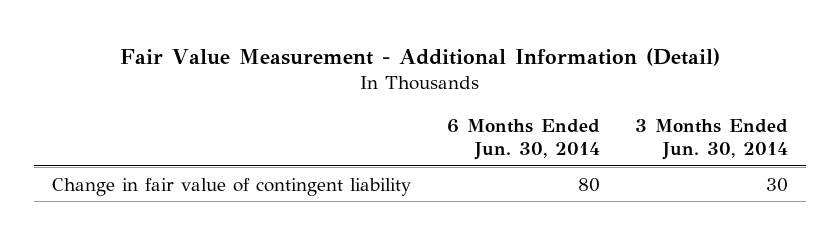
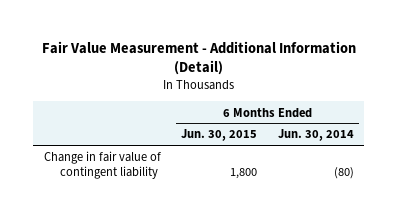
[635,118,789,160] 3 Months Ended Jun. 30, 2014 -> none
none -> [181,129,258,142] Jun. 30, 2015
[577,177,600,192] 80 -> [333,167,354,180] (80)

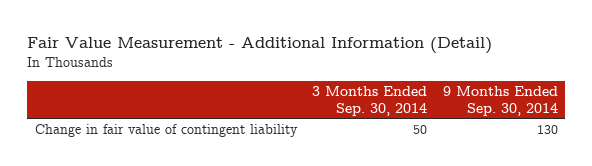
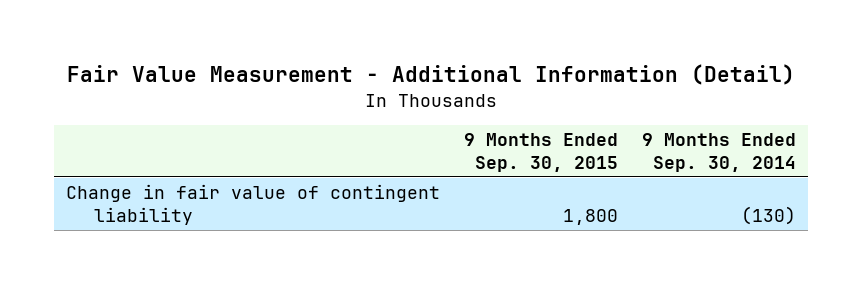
[312,85,428,116] 3 Months Ended Sep. 30, 2014 -> none
none -> [464,133,619,173] 9 Months Ended Sep. 30, 2015
[536,124,558,134] 130 -> [741,206,797,226] (130)

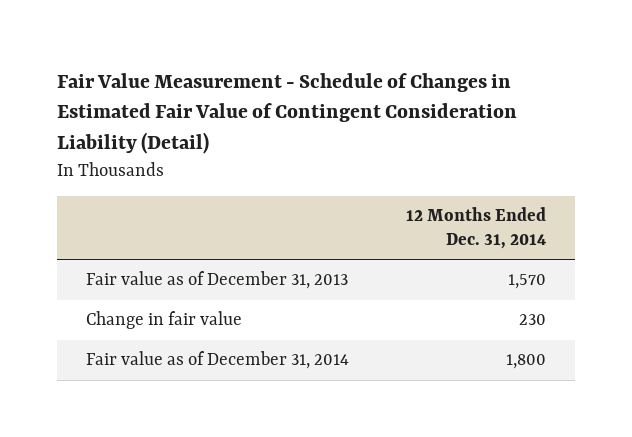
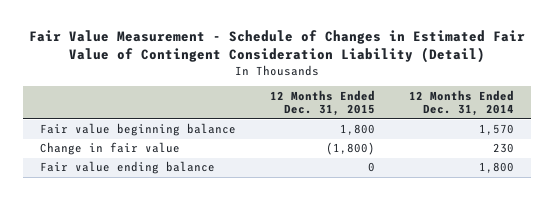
none -> [270,89,376,117] 12 Months Ended Dec. 31, 2015
[85,271,348,290] Fair value as of December 31, 2013 -> [40,123,237,137] Fair value beginning balance
[85,351,349,370] Fair value as of December 31, 2014 -> [40,161,216,175] Fair value ending balance

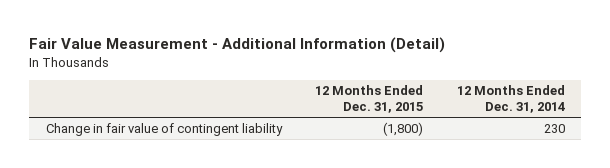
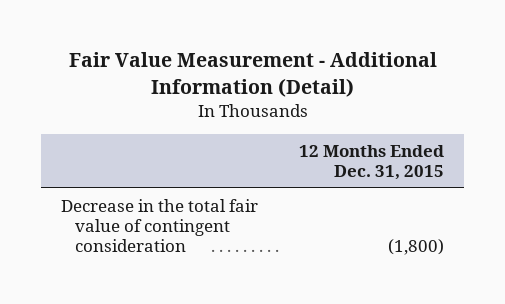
[456,84,565,114] 12 Months Ended Dec. 31, 2014 -> none
[45,123,283,137] Change in fair value of contingent liability -> [61,198,259,253] Decrease in the total fair value of contingent consideration

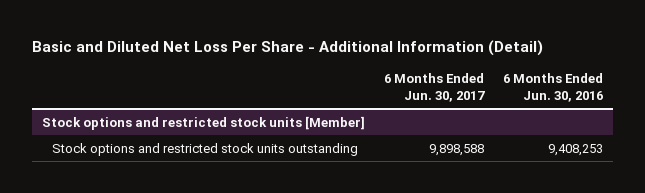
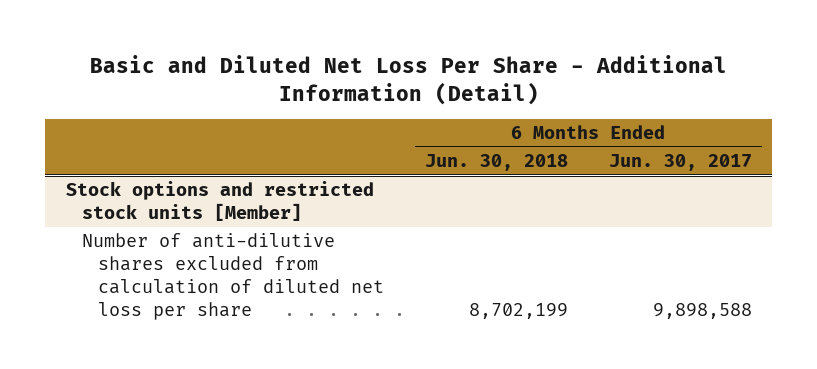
[503,72,604,102] 6 Months Ended Jun. 30, 2016 -> none
none -> [425,153,569,171] Jun. 30, 2018
[52,142,359,156] Stock options and restricted stock units outstanding -> [82,233,385,321] Number of anti-dilutive shares excluded from calculation of diluted net loss per share

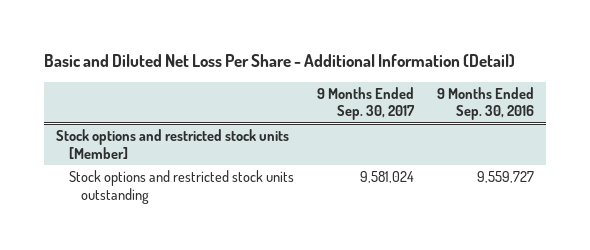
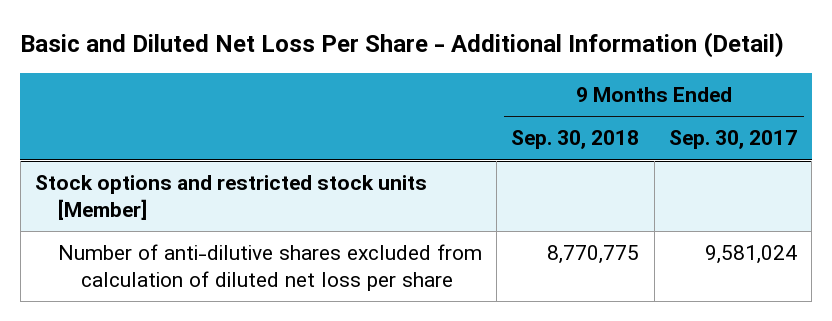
[437,86,535,121] 9 Months Ended Sep. 30, 2016 -> none
none -> [511,130,640,150] Sep. 30, 2018
[68,169,294,204] Stock options and restricted stock units outstanding -> [57,243,482,292] Number of anti-dilutive shares excluded from calculation of diluted net loss per share

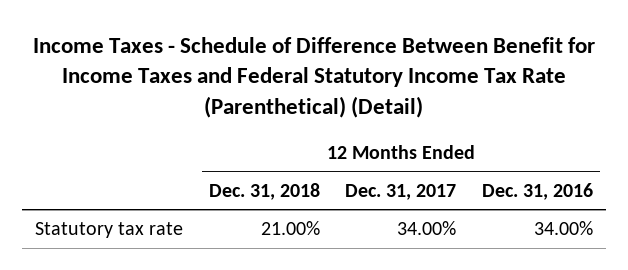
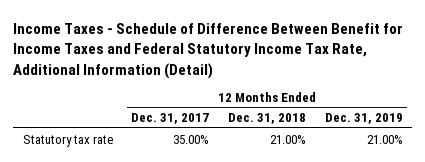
[33,36,596,118] Income Taxes - Schedule of Difference Between Benefit for Income Taxes and Federal Statutory Income Tax Rate (Parenthetical) (Detail) -> [13,22,404,79] Income Taxes - Schedule of Difference Between Benefit for Income Taxes and Federal Statutory Income Tax Rate, Additional Information (Detail)
[482,182,594,200] Dec. 31, 2016 -> none
none -> [324,113,403,125] Dec. 31, 2019
[397,221,457,236] 34.00% -> [173,134,210,144] 35.00%

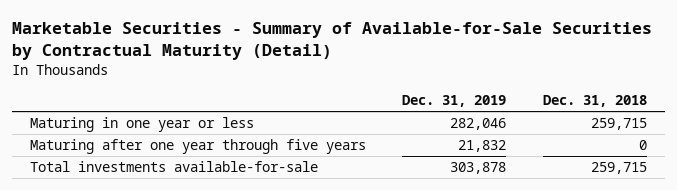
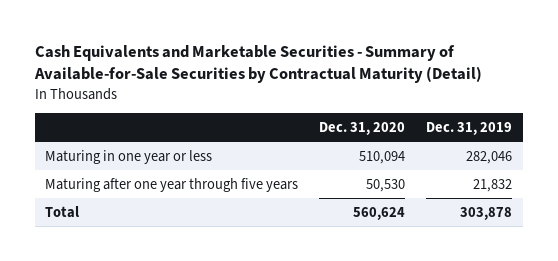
[11,21,652,60] Marketable Securities - Summary of Available-for-Sale Securities by Contractual Maturity (Detail) -> [33,44,482,84] Cash Equivalents and Marketable Securities - Summary of Available-for-Sale Securities by Contractual Maturity (Detail)
[542,95,647,108] Dec. 31, 2018 -> none
none -> [319,121,406,135] Dec. 31, 2020
[29,161,318,173] Total investments available-for-sale -> [45,205,80,218] Total

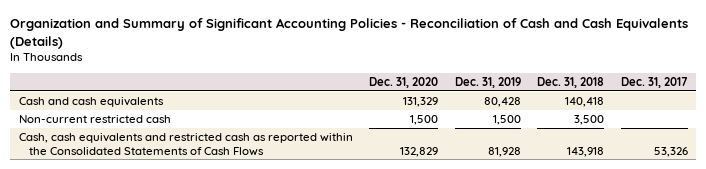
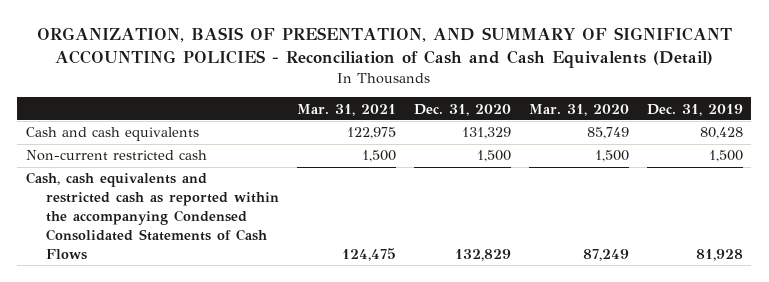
[10,18,689,49] Organization and Summary of Significant Accounting Policies - Reconciliation of Cash and Cash Equivalents (Details) -> [37,26,733,68] ORGANIZATION, BASIS OF PRESENTATION, AND SUMMARY OF SIGNIFICANT ACCOUNTING POLICIES - Reconciliation of Cash and Cash Equivalents (Detail)
[537,76,605,88] Dec. 31, 2018 -> none
[620,76,688,88] Dec. 31, 2017 -> none
none -> [297,103,397,116] Mar. 31, 2021
none -> [528,103,629,116] Mar. 31, 2020
[18,132,353,156] Cash, cash equivalents and restricted cash as reported within the Consolidated Statements of Cash Flows -> [26,172,280,260] Cash, cash equivalents and restricted cash as reported within the accompanying Condensed Consolidated Statements of Cash Flows

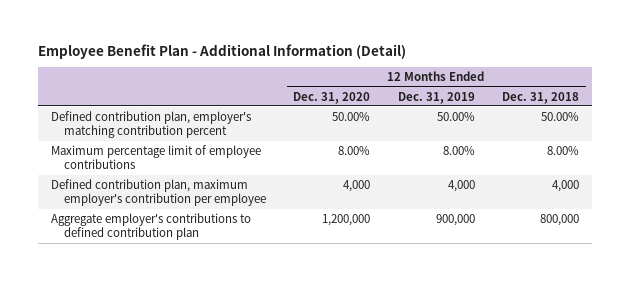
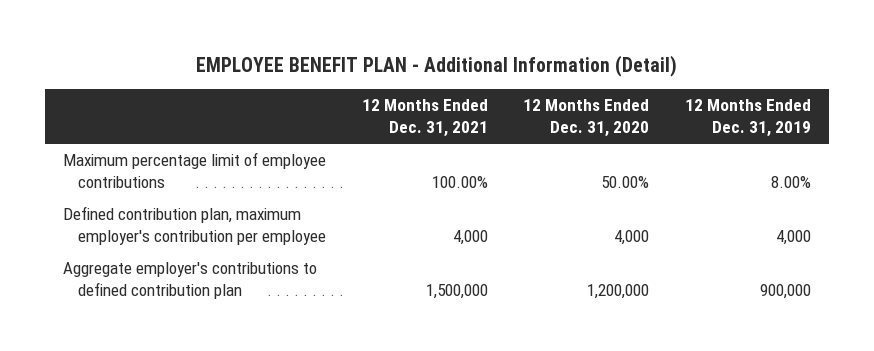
[37,43,406,59] Employee Benefit Plan - Additional Information (Detail) -> [195,54,677,77] EMPLOYEE BENEFIT PLAN - Additional Information (Detail)
[501,91,579,104] Dec. 31, 2018 -> none
none -> [361,99,488,137] 12 Months Ended Dec. 31, 2021
[51,110,252,139] Defined contribution plan, employer's matching contribution percent -> none
[338,145,371,155] 8.00% -> [601,176,650,189] 50.00%

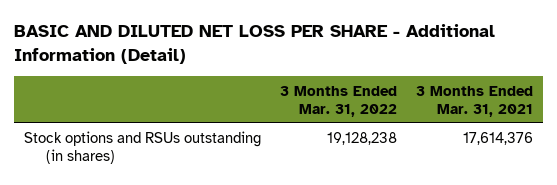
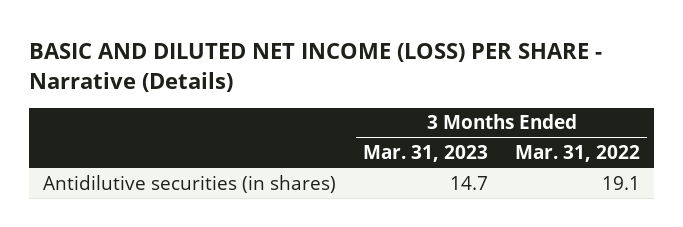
[13,24,495,64] BASIC AND DILUTED NET LOSS PER SHARE - Additional Information (Detail) -> [29,42,603,92] BASIC AND DILUTED NET INCOME (LOSS) PER SHARE - Narrative (Details)
[416,85,534,117] 3 Months Ended Mar. 31, 2021 -> none
none -> [363,144,489,162] Mar. 31, 2023
[23,131,261,165] Stock options and RSUs outstanding (in shares) -> [42,174,336,193] Antidilutive securities (in shares)
[327,132,398,146] 19,128,238 -> [602,175,641,190] 19.1

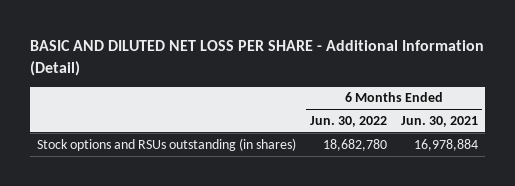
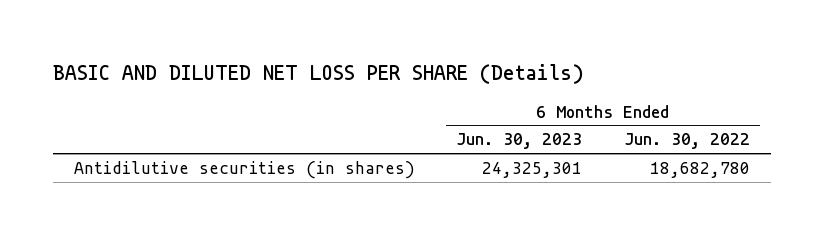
[29,40,484,76] BASIC AND DILUTED NET LOSS PER SHARE - Additional Information (Detail) -> [52,64,584,85] BASIC AND DILUTED NET LOSS PER SHARE (Details)
[401,115,479,127] Jun. 30, 2021 -> none
none -> [456,133,583,150] Jun. 30, 2023
[36,137,296,151] Stock options and RSUs outstanding (in shares) -> [73,160,415,179] Antidilutive securities (in shares)

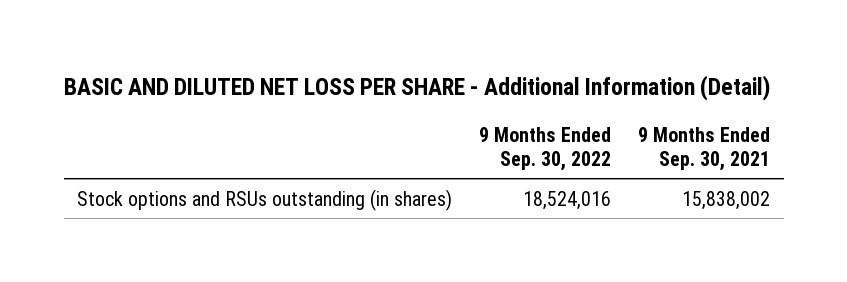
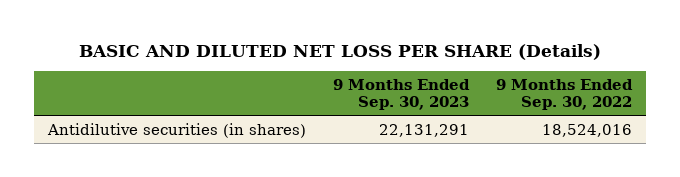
[63,74,770,101] BASIC AND DILUTED NET LOSS PER SHARE - Additional Information (Detail) -> [78,43,601,60] BASIC AND DILUTED NET LOSS PER SHARE (Details)
[638,126,771,172] 9 Months Ended Sep. 30, 2021 -> none
none -> [332,78,470,110] 9 Months Ended Sep. 30, 2023
[77,188,453,211] Stock options and RSUs outstanding (in shares) -> [46,122,306,138] Antidilutive securities (in shares)

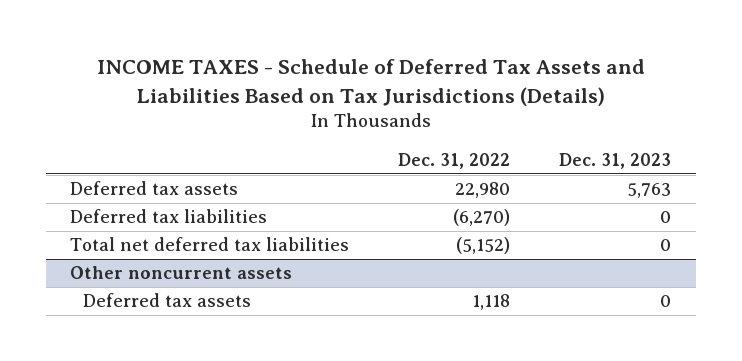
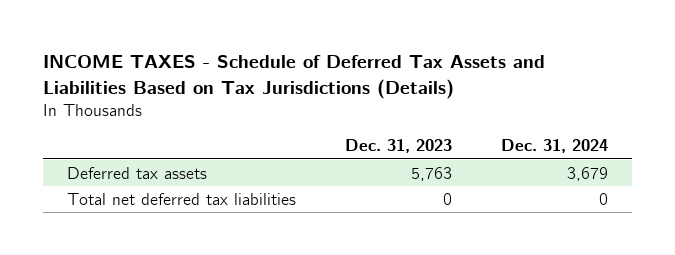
[398,152,511,169] Dec. 31, 2022 -> none
none -> [500,139,608,154] Dec. 31, 2024
[70,209,268,224] Deferred tax liabilities -> none
[70,266,293,280] Other noncurrent assets -> none
[83,293,252,308] Deferred tax assets -> none

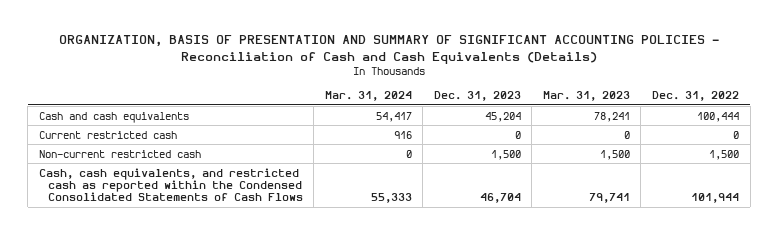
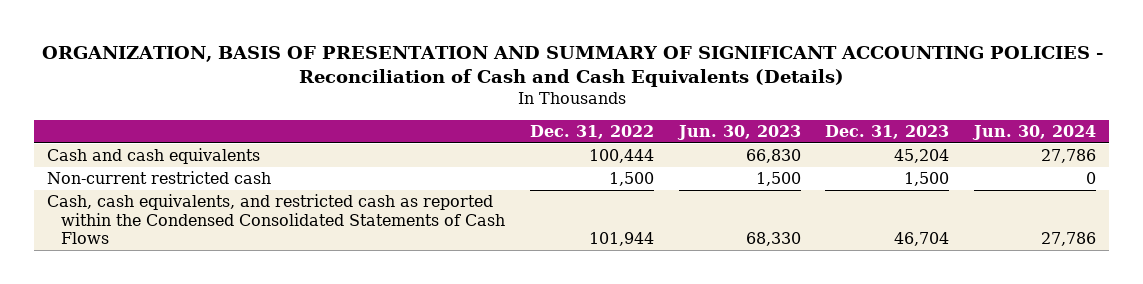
[324,91,412,102] Mar. 31, 2024 -> none
[542,91,630,102] Mar. 31, 2023 -> none
none -> [676,124,801,140] Jun. 30, 2023
none -> [972,124,1097,140] Jun. 30, 2024
[39,130,178,139] Current restricted cash -> none

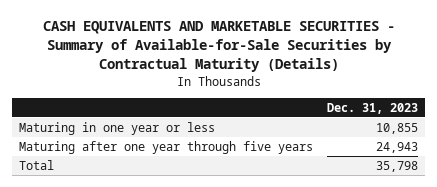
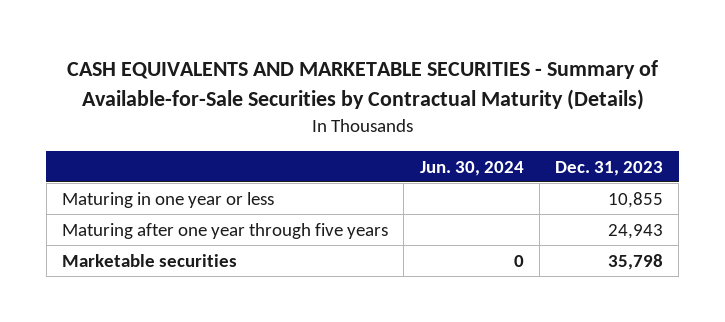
none -> [419,160,524,176] Jun. 30, 2024
[19,159,55,170] Total -> [62,253,238,267] Marketable securities

